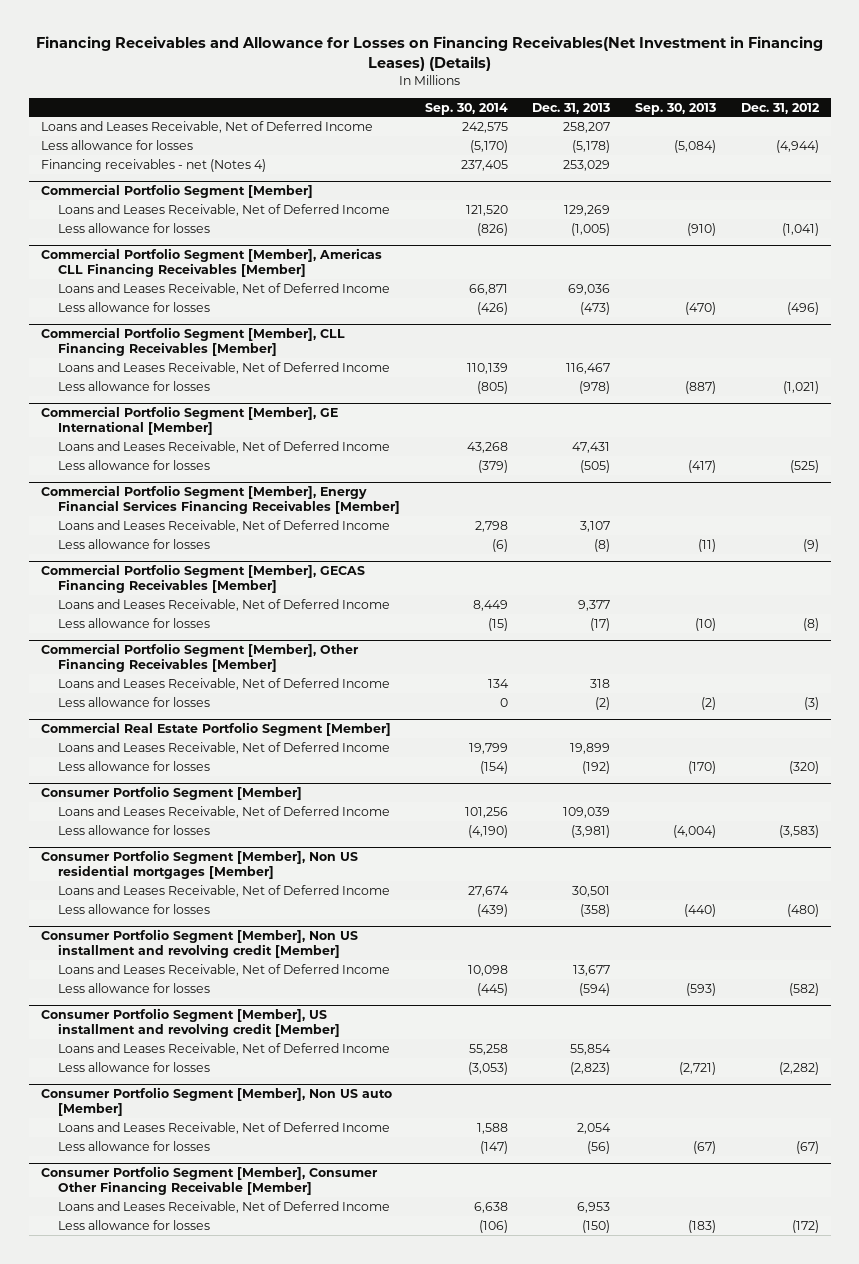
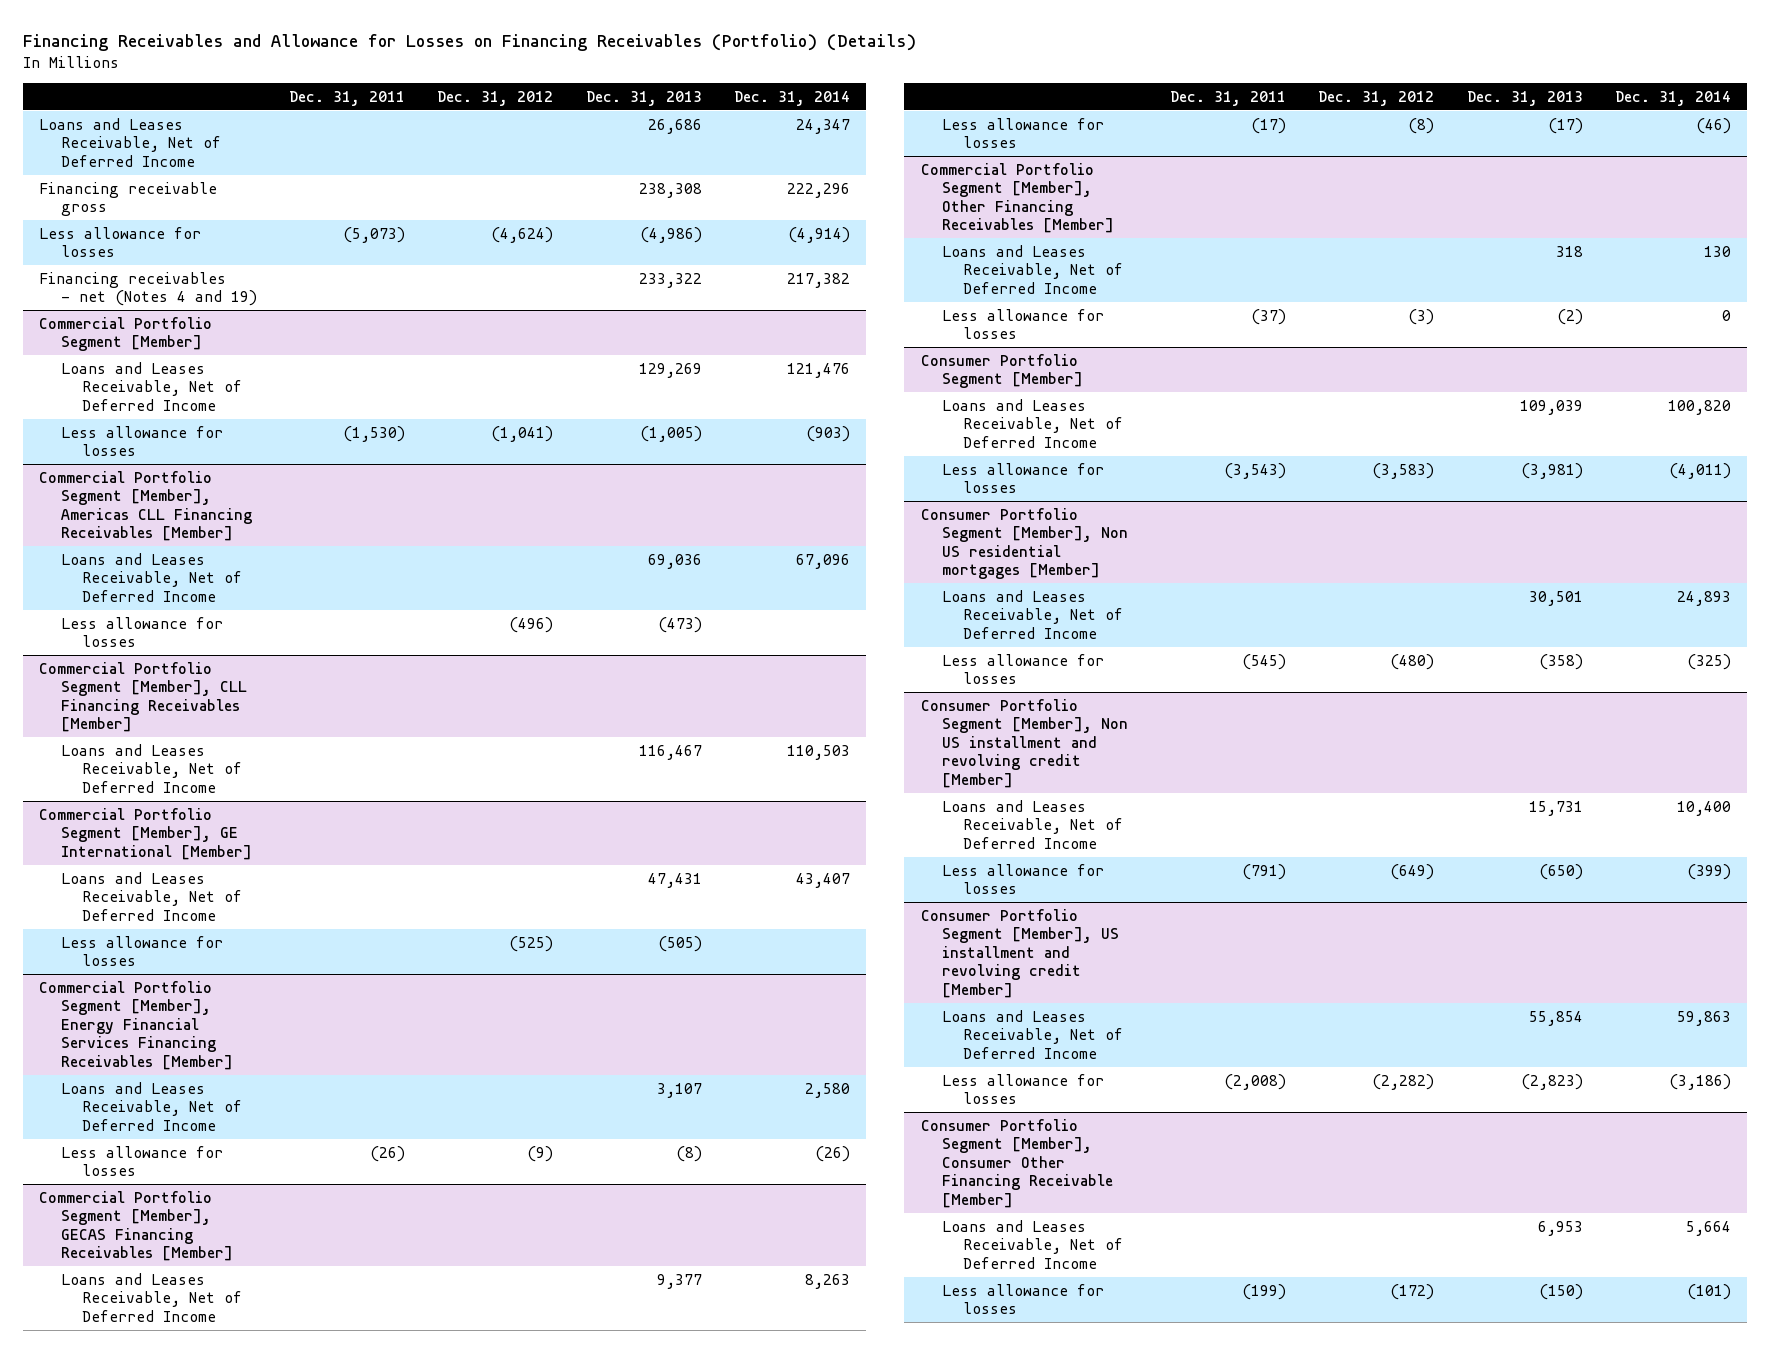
[35,36,823,72] Financing Receivables and Allowance for Losses on Financing Receivables(Net Investment in Financing Leases) (Details) -> [23,34,917,52] Financing Receivables and Allowance for Losses on Financing Receivables (Portfolio) (Details)
[424,102,508,115] Sep. 30, 2014 -> none
[634,102,716,115] Sep. 30, 2013 -> none
none -> [289,90,406,106] Dec. 31, 2011
none -> [733,90,850,106] Dec. 31, 2014
[563,121,611,133] 258,207 -> [647,118,702,134] 26,686
none -> [39,181,218,217] Financing receivable gross
[572,139,611,153] (5,178) -> [639,226,702,243] (4,986)
[775,139,819,153] (4,944) -> [491,226,554,243] (4,624)
[40,158,266,172] Financing receivables - net (Notes 4) -> [39,271,257,307] Financing receivables - net (Notes 4 and 19)
[563,159,611,171] 253,029 -> [638,272,702,288] 233,322
[58,380,211,391] Less allowance for losses -> none
[40,722,391,737] Commercial Real Estate Portfolio Segment [Member] -> none
[58,741,391,754] Loans and Leases Receivable, Net of Deferred Income -> none
[58,760,211,771] Less allowance for losses -> none
[573,964,611,976] 13,677 -> [1528,800,1583,816] 15,731
[579,982,611,996] (594) -> [1538,863,1583,880] (650)
[788,982,819,996] (582) -> [1390,863,1435,880] (649)
[40,1087,392,1116] Consumer Portfolio Segment [Member], Non US auto [Member] -> none
[58,1121,391,1134] Loans and Leases Receivable, Net of Deferred Income -> none
[58,1140,211,1151] Less allowance for losses -> none

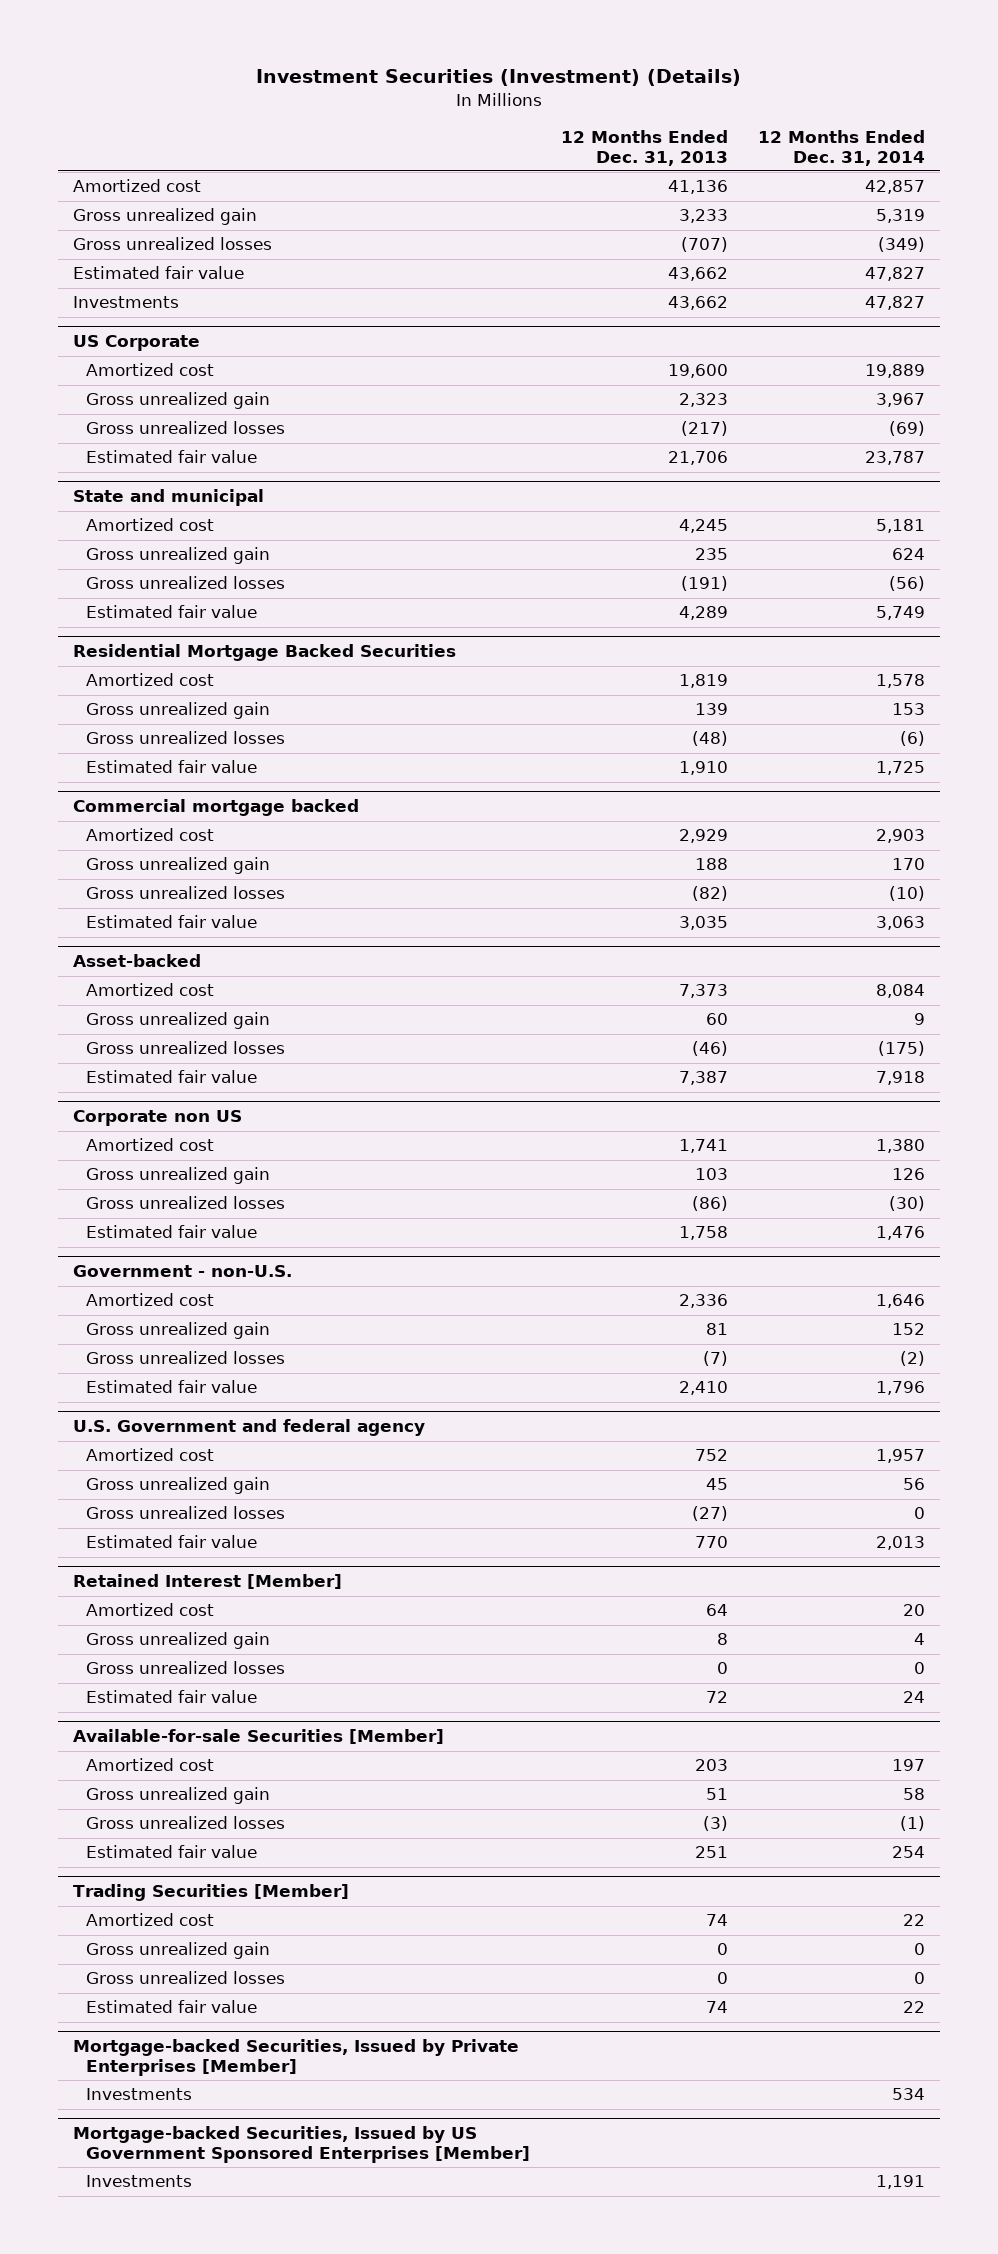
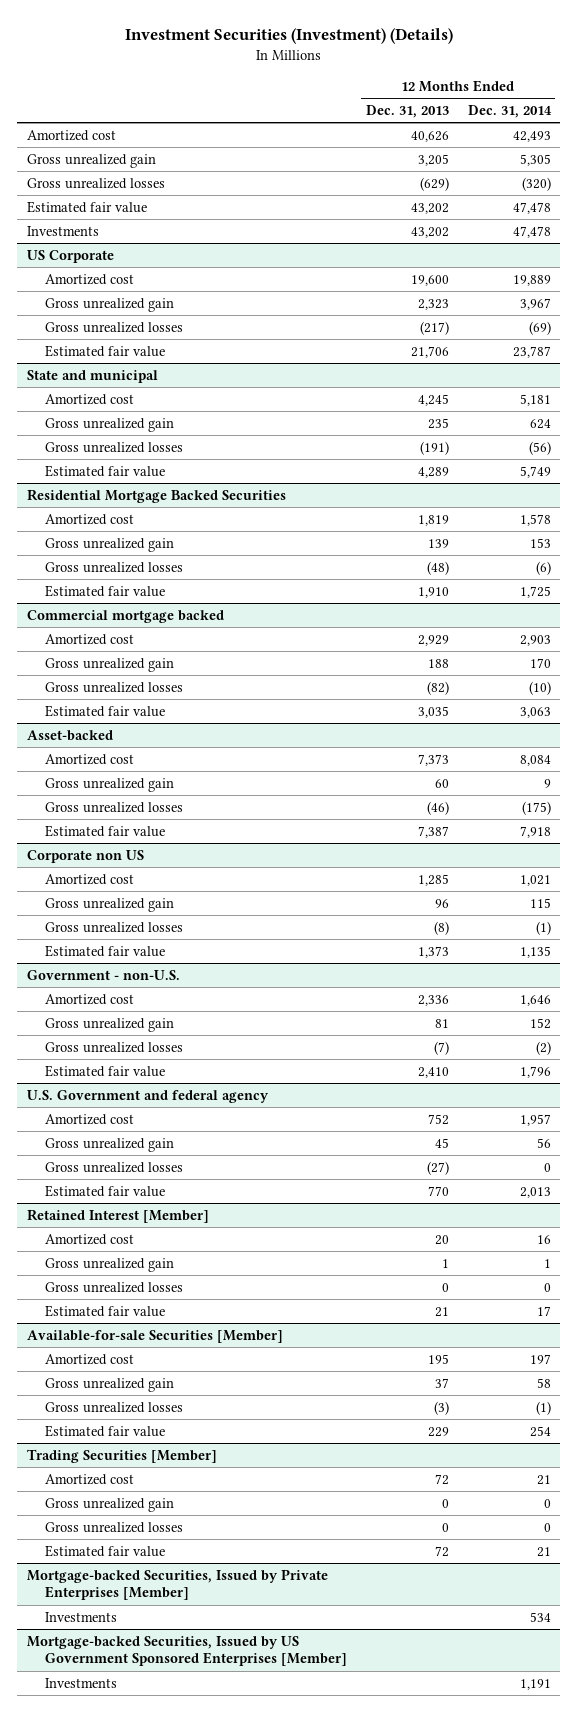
[667,180,728,195] 41,136 -> [410,130,449,142] 40,626
[865,180,926,195] 42,857 -> [512,130,551,142] 42,493
[678,209,728,224] 3,233 -> [417,153,449,166] 3,205
[876,209,926,224] 5,319 -> [519,153,551,166] 5,305
[680,237,728,253] (707) -> [419,176,449,191] (629)
[878,237,926,253] (349) -> [521,176,551,191] (320)
[667,267,728,282] 43,662 -> [410,202,449,214] 43,202
[865,267,926,282] 47,827 -> [512,201,551,214] 47,478
[667,296,728,311] 43,662 -> [410,226,449,238] 43,202
[865,296,926,311] 47,827 -> [512,225,551,238] 47,478
[678,1139,728,1154] 1,741 -> [417,873,449,886] 1,285
[876,1139,926,1154] 1,380 -> [519,874,551,886] 1,021
[694,1168,728,1181] 103 -> [434,898,449,908] 96
[892,1168,926,1181] 126 -> [529,897,551,908] 115
[691,1196,728,1212] (86) -> [433,920,449,935] (8)
[889,1196,926,1212] (30) -> [535,920,551,935] (1)
[678,1226,728,1241] 1,758 -> [417,945,449,958] 1,373
[876,1226,926,1241] 1,476 -> [519,945,551,958] 1,135
[705,1604,728,1617] 64 -> [434,1234,449,1245] 20
[903,1604,926,1617] 20 -> [536,1234,551,1244] 16
[716,1633,728,1646] 8 -> [441,1258,449,1268] 1
[914,1633,926,1646] 4 -> [543,1258,551,1268] 1
[705,1691,728,1704] 72 -> [434,1306,449,1317] 21
[903,1691,926,1704] 24 -> [536,1305,551,1316] 17
[694,1759,728,1772] 203 -> [427,1353,449,1364] 195
[705,1788,728,1801] 51 -> [434,1377,449,1388] 37
[694,1846,728,1859] 251 -> [427,1426,449,1437] 229
[705,1914,728,1927] 74 -> [434,1473,449,1485] 72
[903,1914,926,1927] 22 -> [536,1474,551,1485] 21
[705,2001,728,2014] 74 -> [434,1545,449,1557] 72
[903,2001,926,2014] 22 -> [536,1546,551,1557] 21

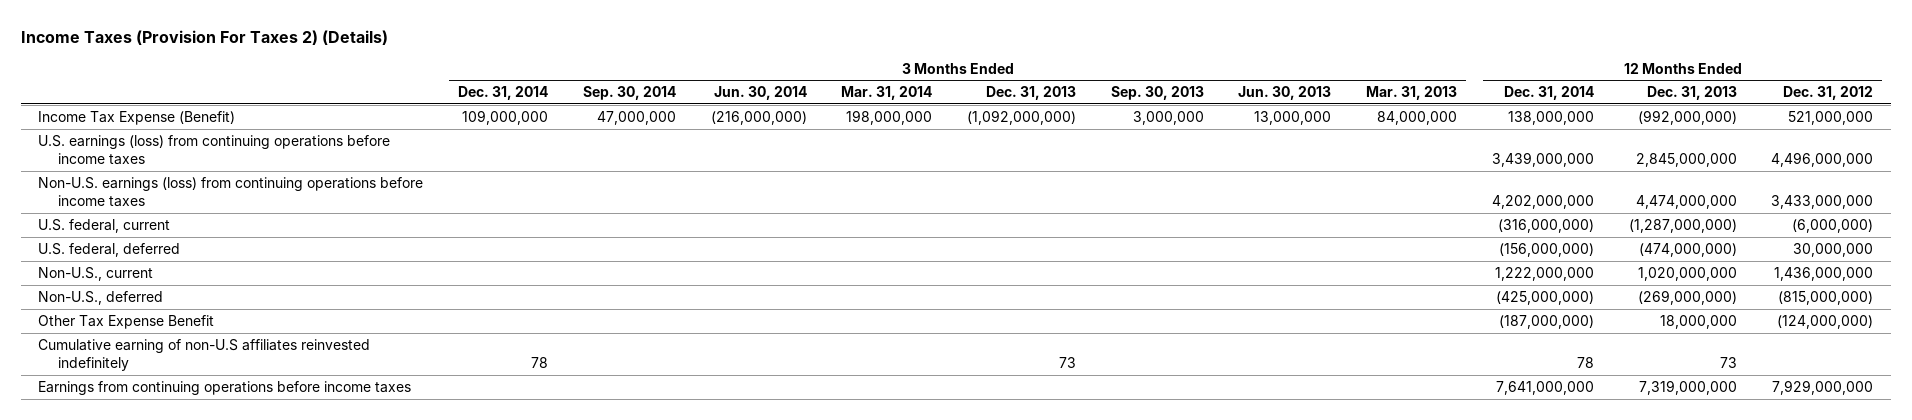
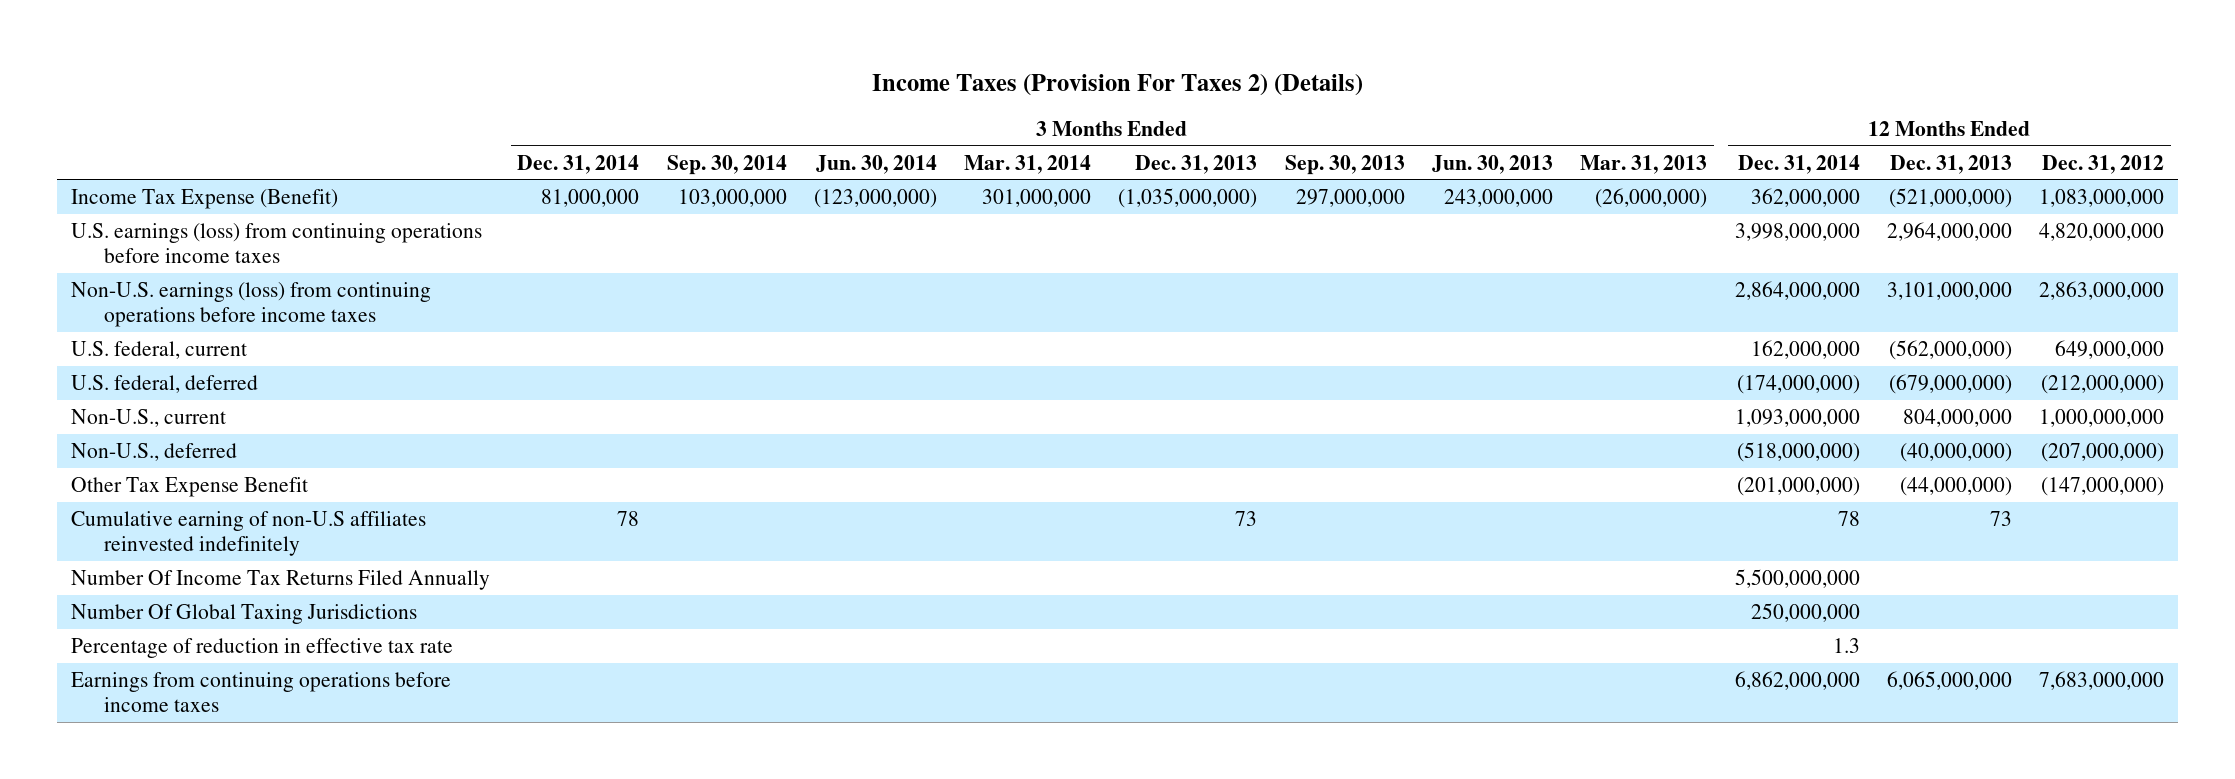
[462,109,549,125] 109,000,000 -> [541,188,640,207] 81,000,000
[596,110,676,125] 47,000,000 -> [677,188,787,207] 103,000,000
[710,110,807,125] (216,000,000) -> [813,188,937,208] (123,000,000)
[846,109,933,125] 198,000,000 -> [982,188,1092,207] 301,000,000
[966,109,1076,125] (1,092,000,000) -> [1118,187,1258,208] (1,035,000,000)
[1132,110,1204,125] 3,000,000 -> [1295,188,1405,207] 297,000,000
[1254,110,1332,125] 13,000,000 -> [1443,188,1553,207] 243,000,000
[1377,110,1458,125] 84,000,000 -> [1595,187,1708,208] (26,000,000)
[1507,110,1594,125] 138,000,000 -> [1750,187,1860,207] 362,000,000
[1637,109,1737,125] (992,000,000) -> [1888,187,2012,208] (521,000,000)
[1788,110,1874,125] 521,000,000 -> [2039,188,2165,207] 1,083,000,000
[1491,152,1594,168] 3,439,000,000 -> [1734,222,1860,241] 3,998,000,000
[1635,153,1737,168] 2,845,000,000 -> [1886,221,2012,241] 2,964,000,000
[1771,152,1874,168] 4,496,000,000 -> [2039,222,2165,241] 4,820,000,000
[1491,195,1594,210] 4,202,000,000 -> [1734,280,1860,300] 2,864,000,000
[1635,195,1737,210] 4,474,000,000 -> [1886,281,2012,300] 3,101,000,000
[1771,195,1874,210] 3,433,000,000 -> [2039,280,2165,300] 2,863,000,000
[1497,218,1594,233] (316,000,000) -> [1750,339,1860,359] 162,000,000
[1628,218,1737,233] (1,287,000,000) -> [1888,339,2012,360] (562,000,000)
[1792,218,1874,233] (6,000,000) -> [2055,339,2165,359] 649,000,000
[1498,242,1594,257] (156,000,000) -> [1736,374,1860,394] (174,000,000)
[1638,242,1737,257] (474,000,000) -> [1888,373,2012,394] (679,000,000)
[1793,242,1874,257] 30,000,000 -> [2041,374,2165,394] (212,000,000)
[1494,266,1594,281] 1,222,000,000 -> [1734,408,1860,427] 1,093,000,000
[1637,266,1737,281] 1,020,000,000 -> [1902,408,2012,427] 804,000,000
[1774,266,1874,281] 1,436,000,000 -> [2039,408,2165,427] 1,000,000,000
[1495,290,1594,305] (425,000,000) -> [1736,441,1860,462] (518,000,000)
[1637,289,1737,305] (269,000,000) -> [1899,442,2012,462] (40,000,000)
[1778,290,1874,305] (815,000,000) -> [2041,442,2165,462] (207,000,000)
[1498,314,1594,329] (187,000,000) -> [1736,476,1860,496] (201,000,000)
[1659,314,1737,329] 18,000,000 -> [1899,476,2012,496] (44,000,000)
[1777,314,1874,329] (124,000,000) -> [2041,476,2165,496] (147,000,000)
none -> [71,569,491,590] Number Of Income Tax Returns Filed Annually
none -> [71,603,418,624] Number Of Global Taxing Jurisdictions
none -> [71,637,454,658] Percentage of reduction in effective tax rate
[1495,380,1594,395] 7,641,000,000 -> [1734,670,1860,690] 6,862,000,000
[1638,379,1737,395] 7,319,000,000 -> [1886,670,2012,690] 6,065,000,000
[1772,379,1874,395] 7,929,000,000 -> [2039,670,2165,690] 7,683,000,000

